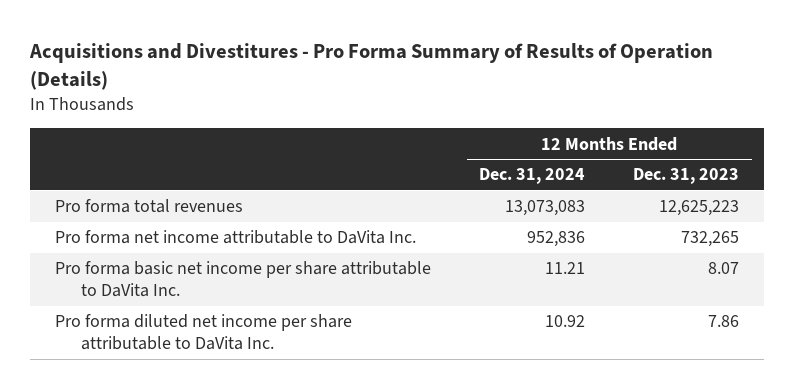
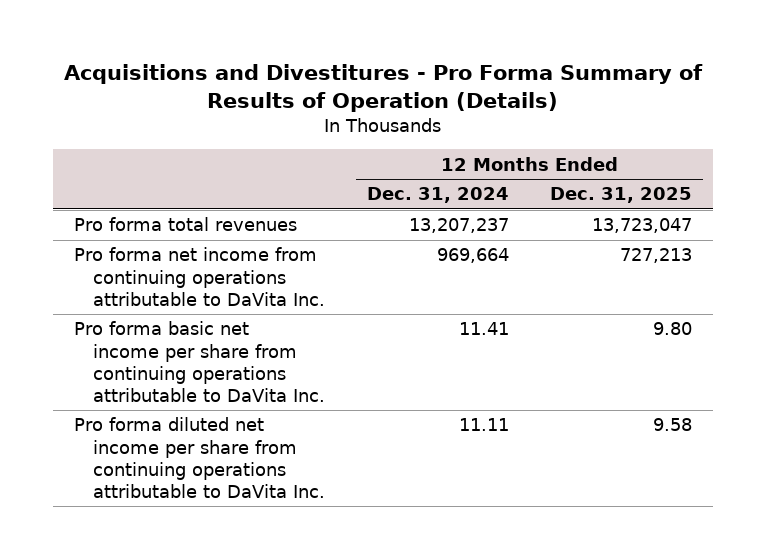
[633,168,740,185] Dec. 31, 2023 -> none
none -> [550,187,693,204] Dec. 31, 2025
[505,200,586,217] 13,073,083 -> [408,218,509,234] 13,207,237
[54,230,416,245] Pro forma net income attributable to DaVita Inc. -> [74,247,325,306] Pro forma net income from continuing operations attributable to DaVita Inc.
[527,231,586,248] 952,836 -> [436,248,509,264] 969,664
[54,261,431,298] Pro forma basic net income per share attributable to DaVita Inc. -> [74,321,325,402] Pro forma basic net income per share from continuing operations attributable to DaVita Inc.
[545,262,586,275] 11.21 -> [458,322,509,336] 11.41
[54,314,352,351] Pro forma diluted net income per share attributable to DaVita Inc. -> [74,417,325,498] Pro forma diluted net income per share from continuing operations attributable to DaVita Inc.
[545,315,586,328] 10.92 -> [458,418,509,432] 11.11

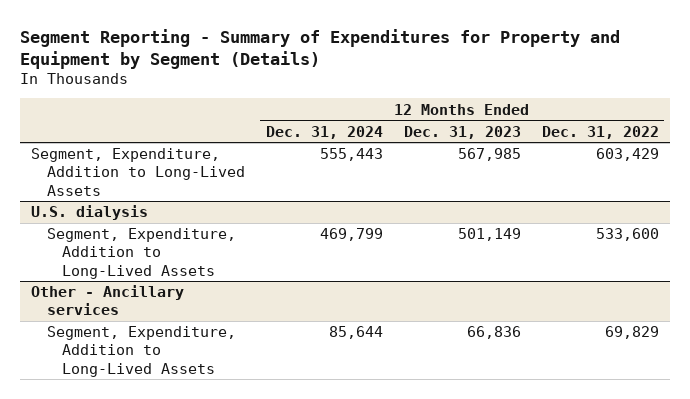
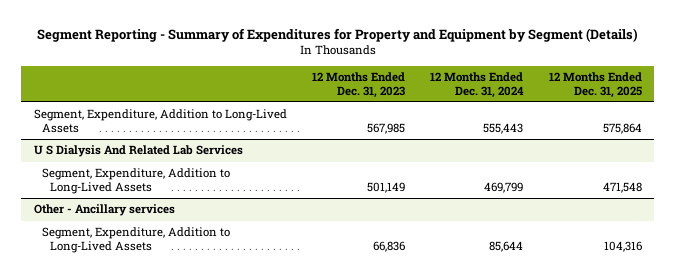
[542,125,660,139] Dec. 31, 2022 -> none
none -> [548,72,642,98] 12 Months Ended Dec. 31, 2025
[30,205,148,221] U.S. dialysis -> [33,145,243,158] U S Dialysis And Related Lab Services

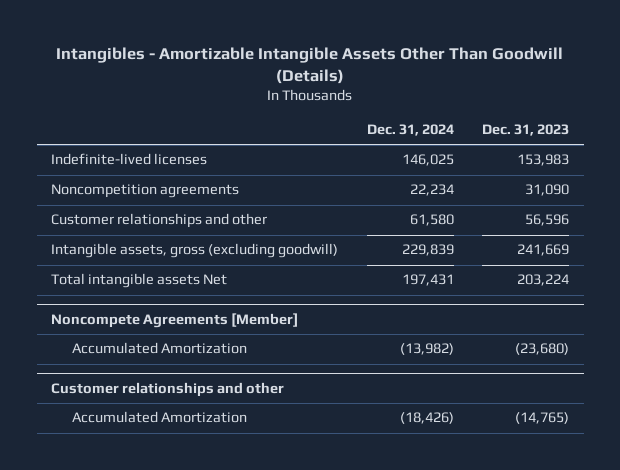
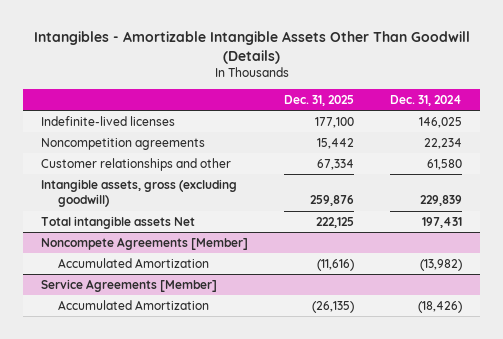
[482,124,570,137] Dec. 31, 2023 -> none
none -> [284,94,355,106] Dec. 31, 2025
[51,381,285,397] Customer relationships and other -> [40,278,217,292] Service Agreements [Member]

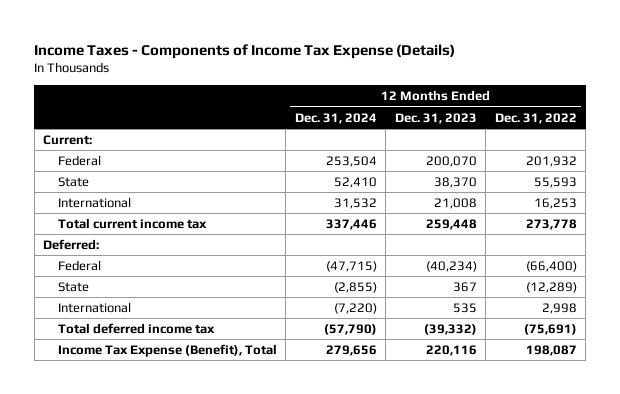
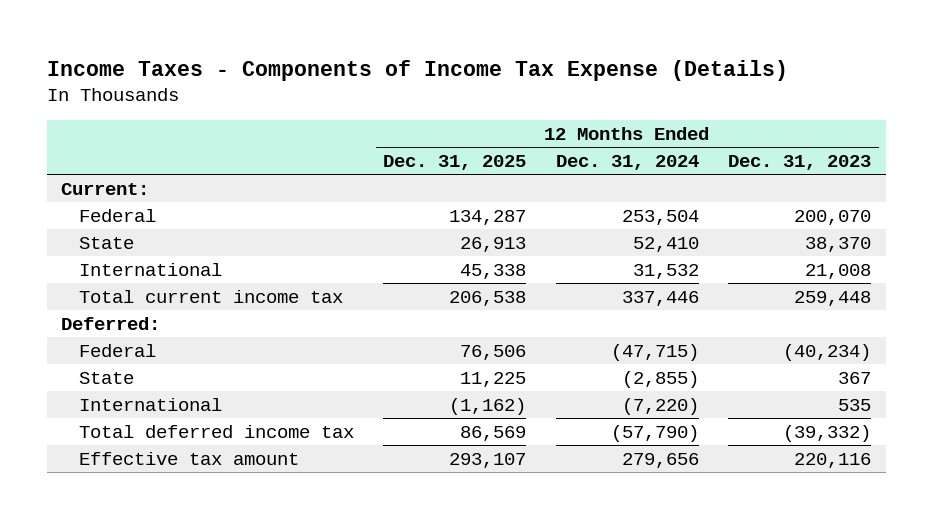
[494,112,577,124] Dec. 31, 2022 -> none
none -> [383,155,527,171] Dec. 31, 2025
[57,343,277,357] Income Tax Expense (Benefit), Total -> [78,451,299,465] Effective tax amount

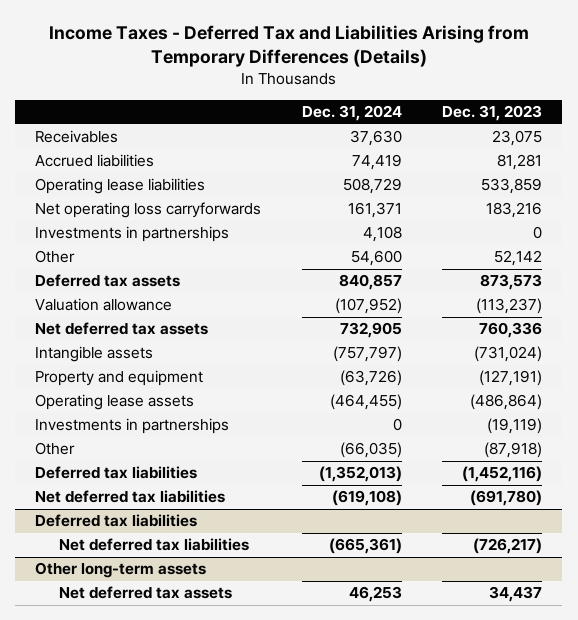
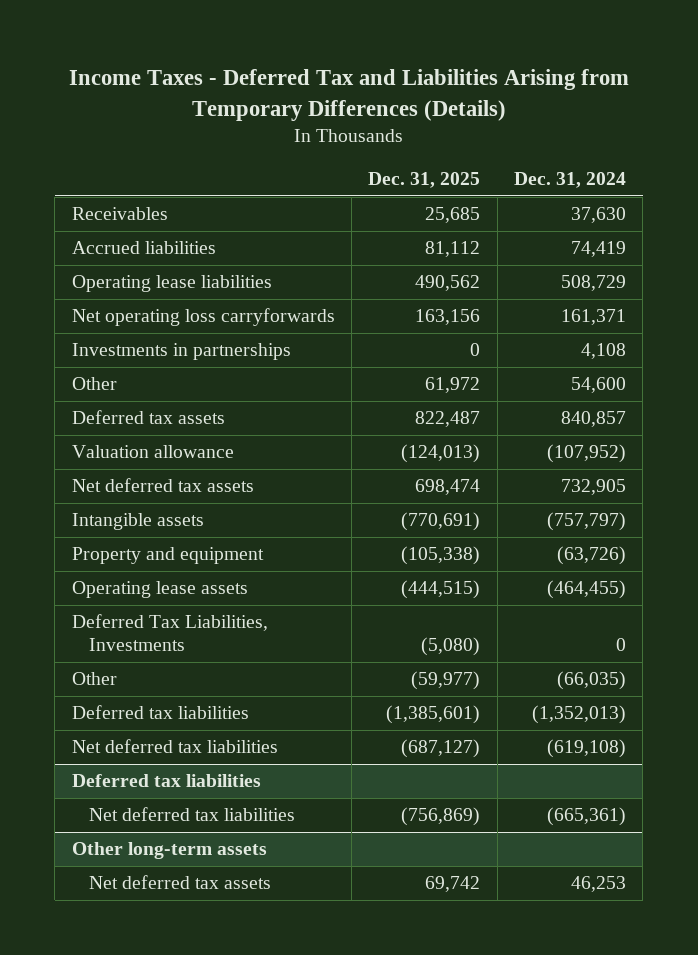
[442,105,543,122] Dec. 31, 2023 -> none
none -> [368,172,481,189] Dec. 31, 2025
[35,418,230,435] Investments in partnerships -> [71,614,268,651] Deferred Tax Liabilities, Investments

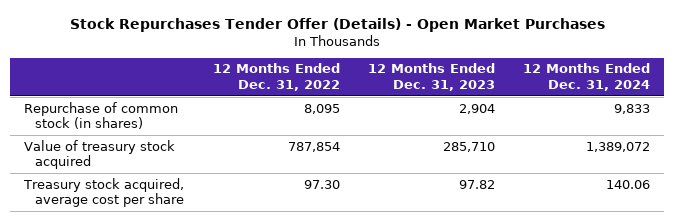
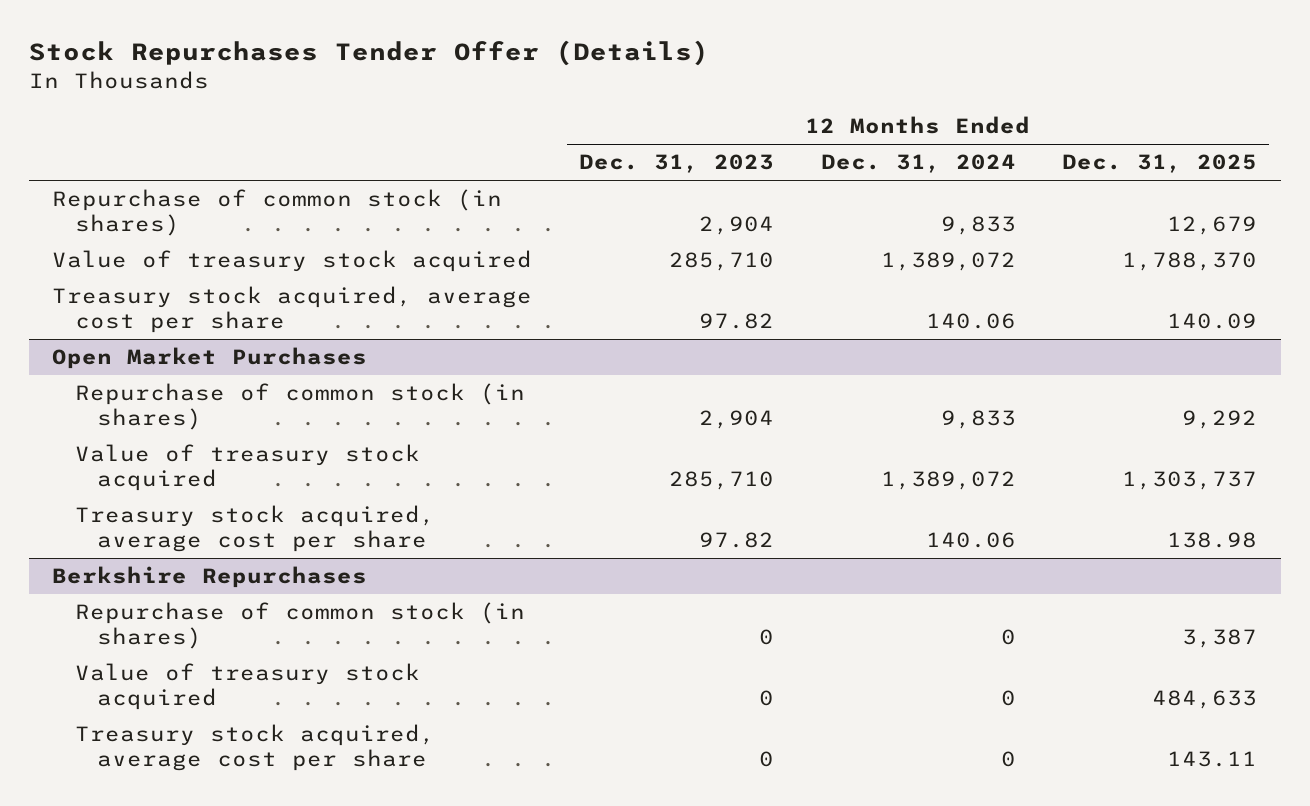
[70,17,606,32] Stock Repurchases Tender Offer (Details) - Open Market Purchases -> [28,40,709,67] Stock Repurchases Tender Offer (Details)
[212,63,340,91] 12 Months Ended Dec. 31, 2022 -> none
none -> [1062,154,1258,174] Dec. 31, 2025
none -> [52,347,368,370] Open Market Purchases
none -> [74,383,525,431] Repurchase of common stock (in shares)
none -> [74,444,420,492] Value of treasury stock acquired
none -> [74,505,435,553] Treasury stock acquired, average cost per share
none -> [52,566,368,589] Berkshire Repurchases
none -> [74,602,525,650] Repurchase of common stock (in shares)
none -> [74,663,420,711] Value of treasury stock acquired
none -> [74,724,435,772] Treasury stock acquired, average cost per share

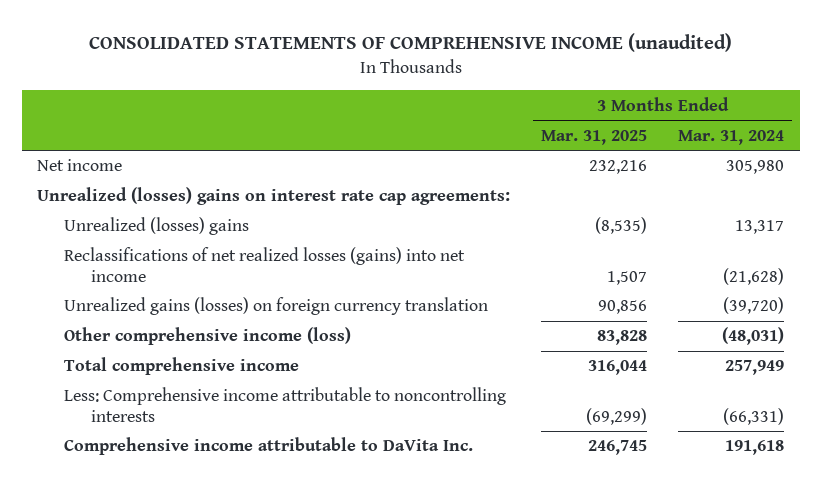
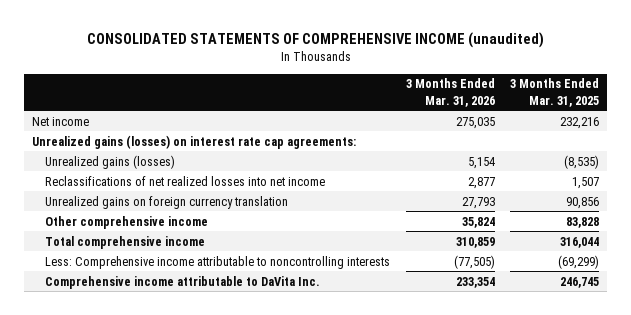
[678,129,785,145] Mar. 31, 2024 -> none
none -> [405,78,495,107] 3 Months Ended Mar. 31, 2026
[37,187,511,206] Unrealized (losses) gains on interest rate cap agreements: -> [32,134,357,149] Unrealized gains (losses) on interest rate cap agreements:
[63,217,249,236] Unrealized (losses) gains -> [45,154,176,169] Unrealized gains (losses)
[63,247,465,282] Reclassifications of net realized losses (gains) into net income -> [45,175,326,186] Reclassifications of net realized losses into net income
[63,297,488,316] Unrealized gains (losses) on foreign currency translation -> [45,195,289,209] Unrealized gains on foreign currency translation
[63,327,351,346] Other comprehensive income (loss) -> [45,215,209,229] Other comprehensive income

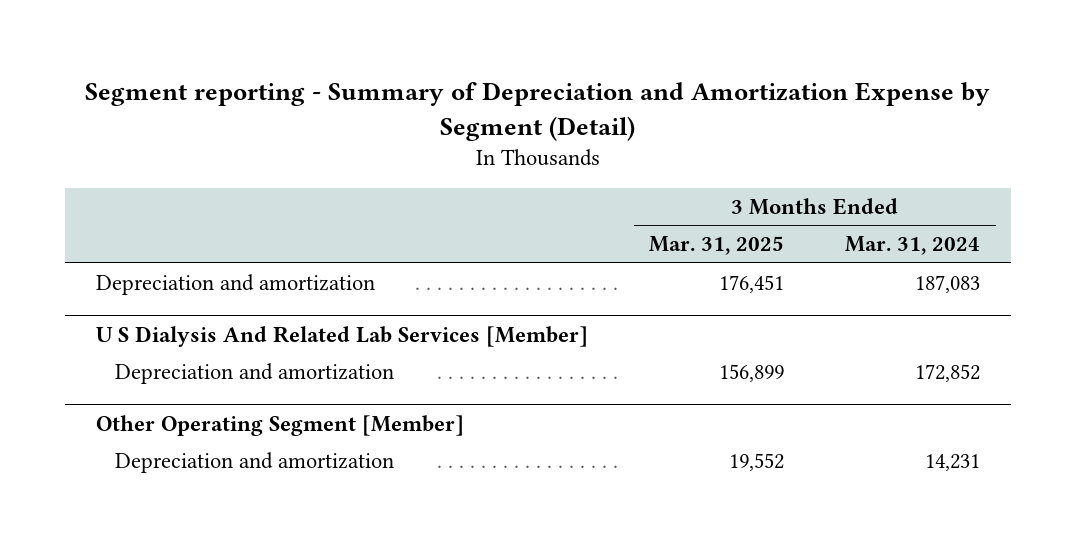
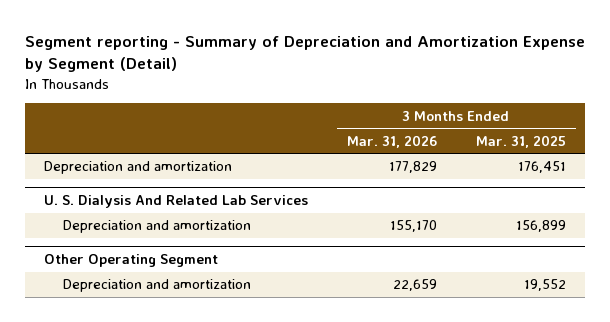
[845,236,981,256] Mar. 31, 2024 -> none
none -> [346,134,437,148] Mar. 31, 2026
[95,325,588,347] U S Dialysis And Related Lab Services [Member] -> [44,195,309,209] U. S. Dialysis And Related Lab Services
[95,414,464,436] Other Operating Segment [Member] -> [44,254,219,268] Other Operating Segment

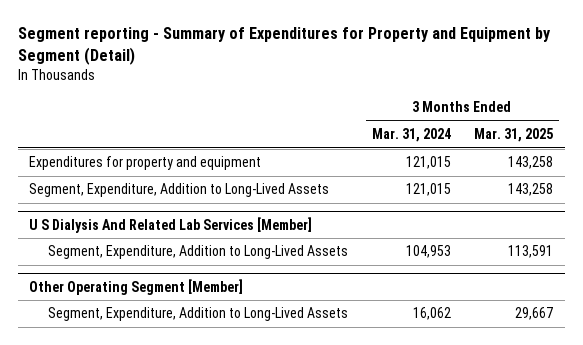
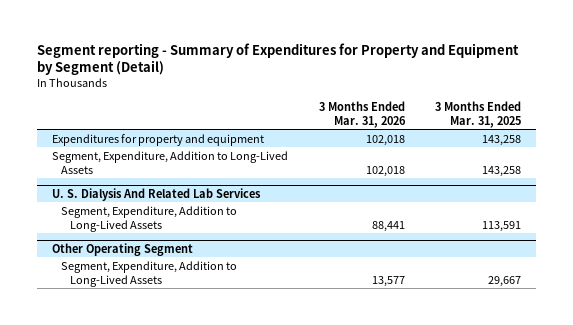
[371,128,451,143] Mar. 31, 2024 -> none
none -> [318,100,406,128] 3 Months Ended Mar. 31, 2026
[29,216,313,233] U S Dialysis And Related Lab Services [Member] -> [52,187,262,201] U. S. Dialysis And Related Lab Services
[29,278,244,295] Other Operating Segment [Member] -> [52,242,194,256] Other Operating Segment

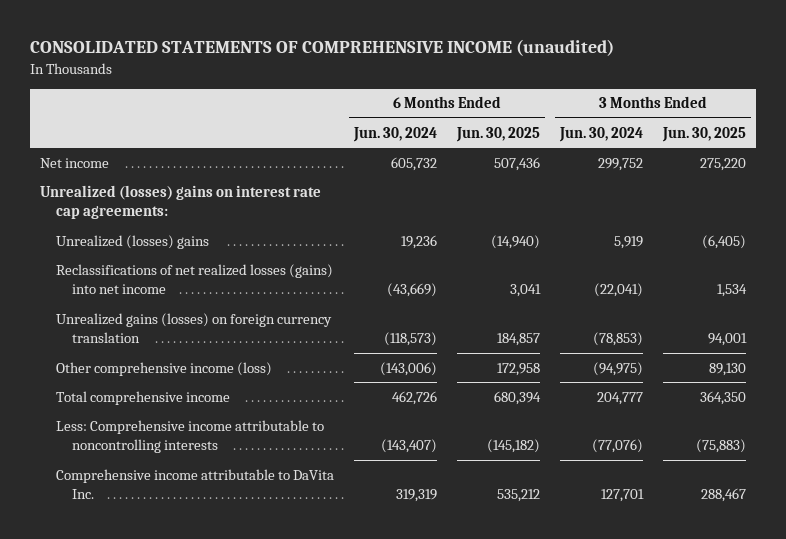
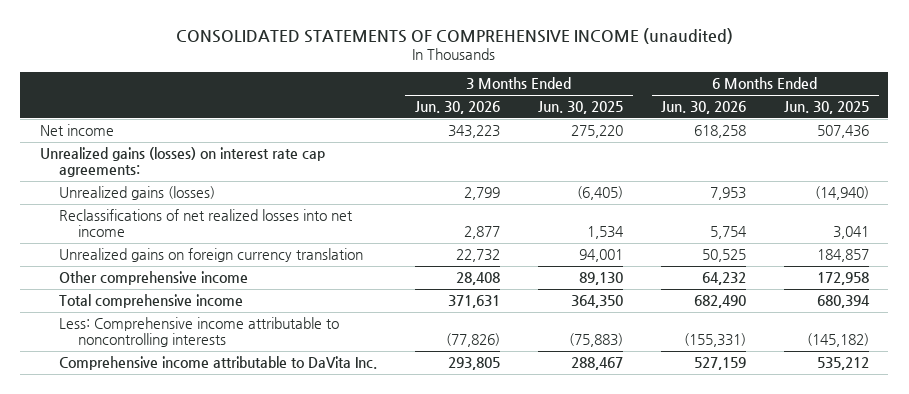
[352,126,437,142] Jun. 30, 2024 -> none
[559,126,644,142] Jun. 30, 2024 -> none
none -> [414,101,500,115] Jun. 30, 2026
none -> [661,101,747,115] Jun. 30, 2026
[40,184,322,220] Unrealized (losses) gains on interest rate cap agreements: -> [39,147,325,178] Unrealized gains (losses) on interest rate cap agreements:
[55,234,209,249] Unrealized (losses) gains -> [58,186,215,201] Unrealized gains (losses)
[55,263,333,295] Reclassifications of net realized losses (gains) into net income -> [58,209,353,238] Reclassifications of net realized losses into net income
[55,312,332,344] Unrealized gains (losses) on foreign currency translation -> [58,248,363,263] Unrealized gains on foreign currency translation
[55,361,272,376] Other comprehensive income (loss) -> [58,271,248,286] Other comprehensive income

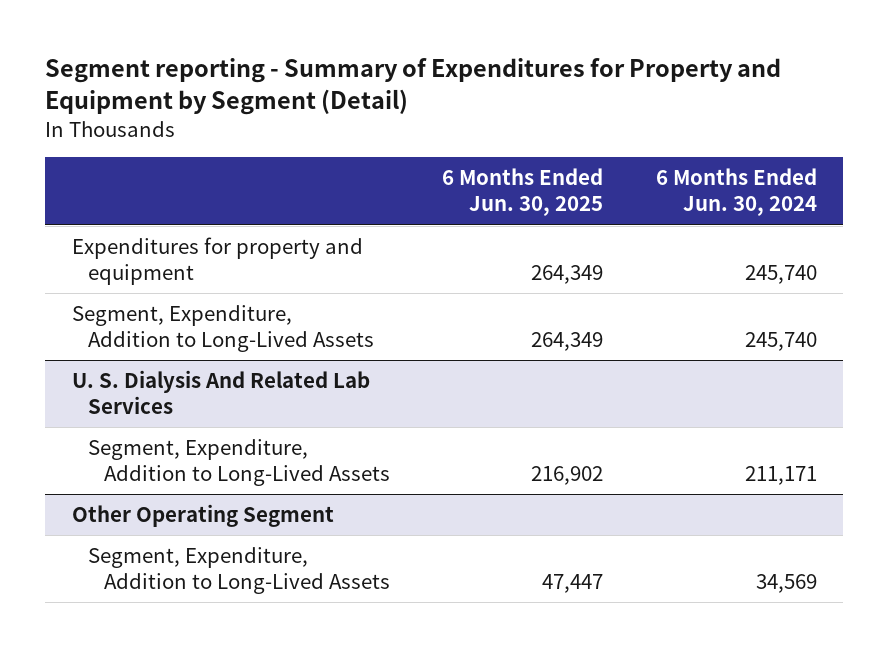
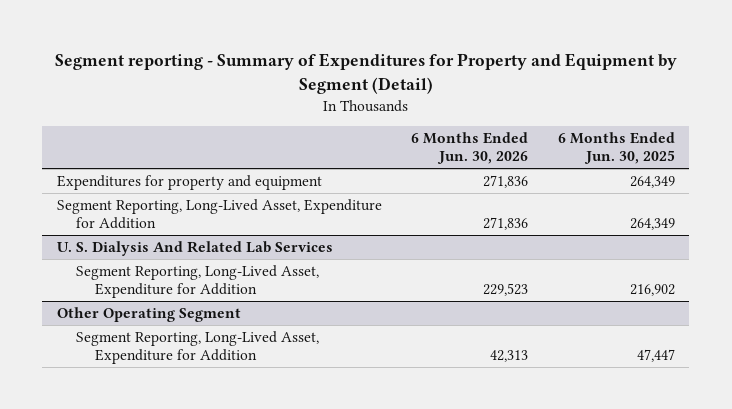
[655,168,817,217] 6 Months Ended Jun. 30, 2024 -> none
none -> [411,132,529,165] 6 Months Ended Jun. 30, 2026
[71,305,374,353] Segment, Expenditure, Addition to Long-Lived Assets -> [57,198,383,230] Segment Reporting, Long-Lived Asset, Expenditure for Addition
[87,439,390,487] Segment, Expenditure, Addition to Long-Lived Assets -> [76,264,320,299] Segment Reporting, Long-Lived Asset, Expenditure for Addition
[87,547,390,595] Segment, Expenditure, Addition to Long-Lived Assets -> [76,330,320,365] Segment Reporting, Long-Lived Asset, Expenditure for Addition

